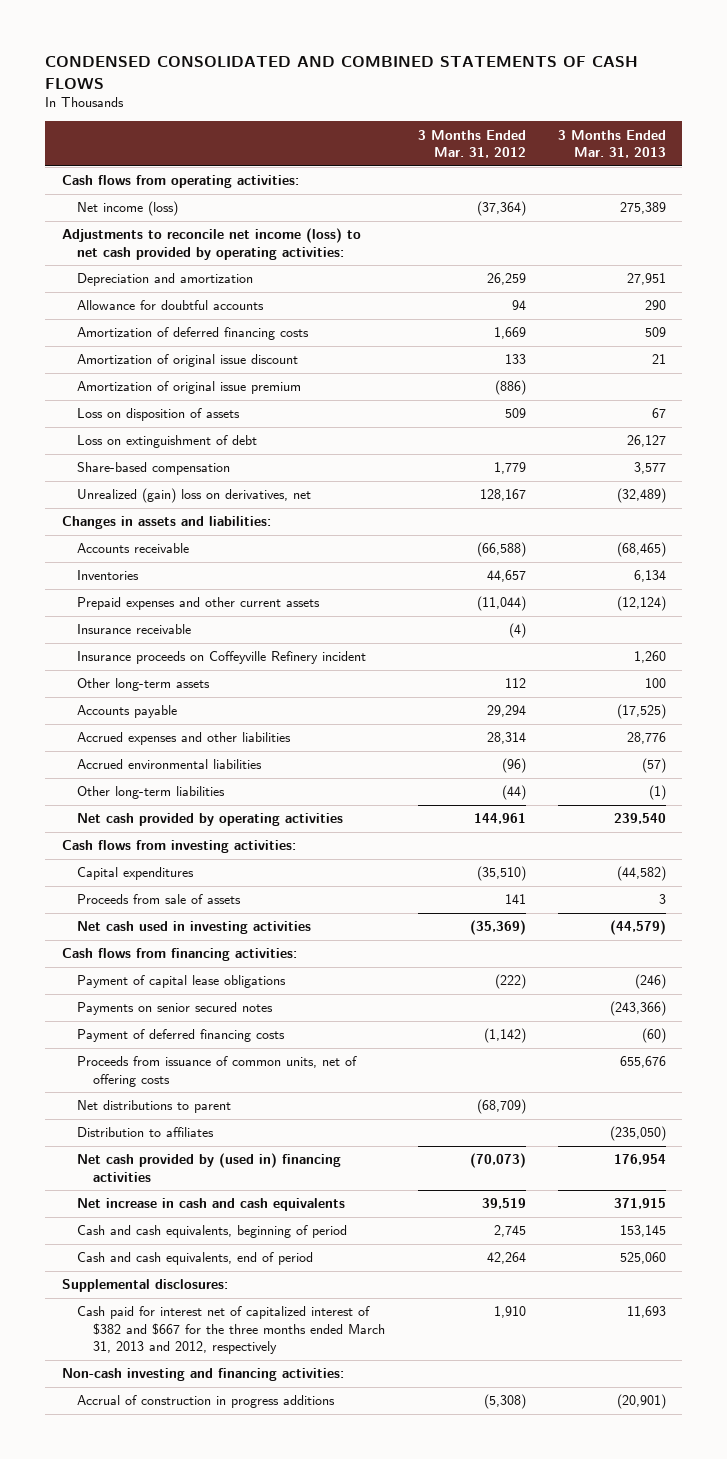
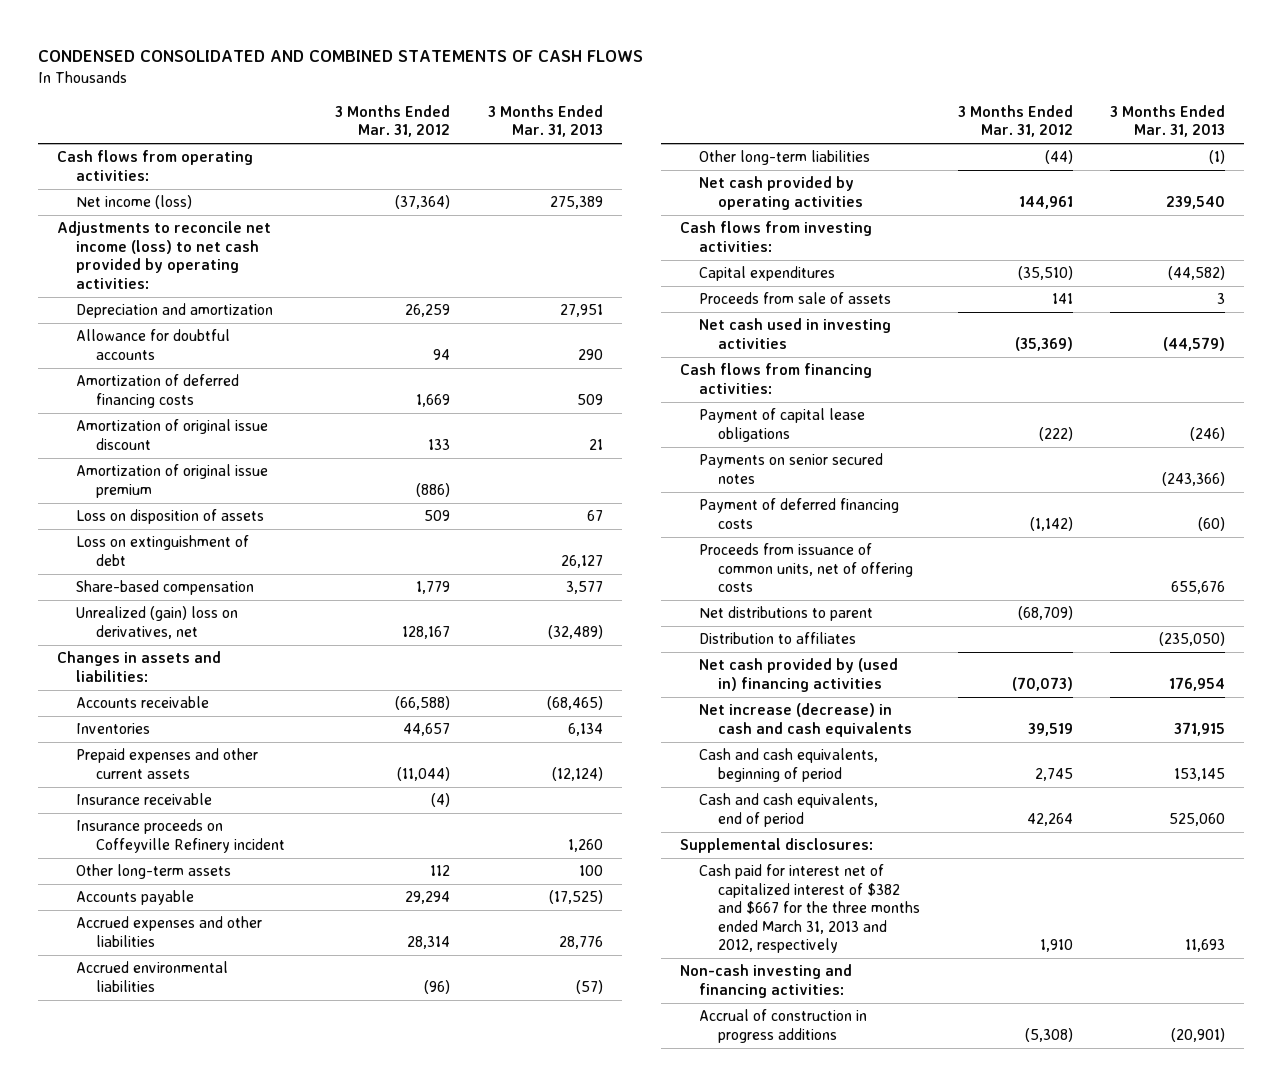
[77,1198,346,1212] Net increase in cash and cash equivalents -> [698,703,912,737] Net increase (decrease) in cash and cash equivalents

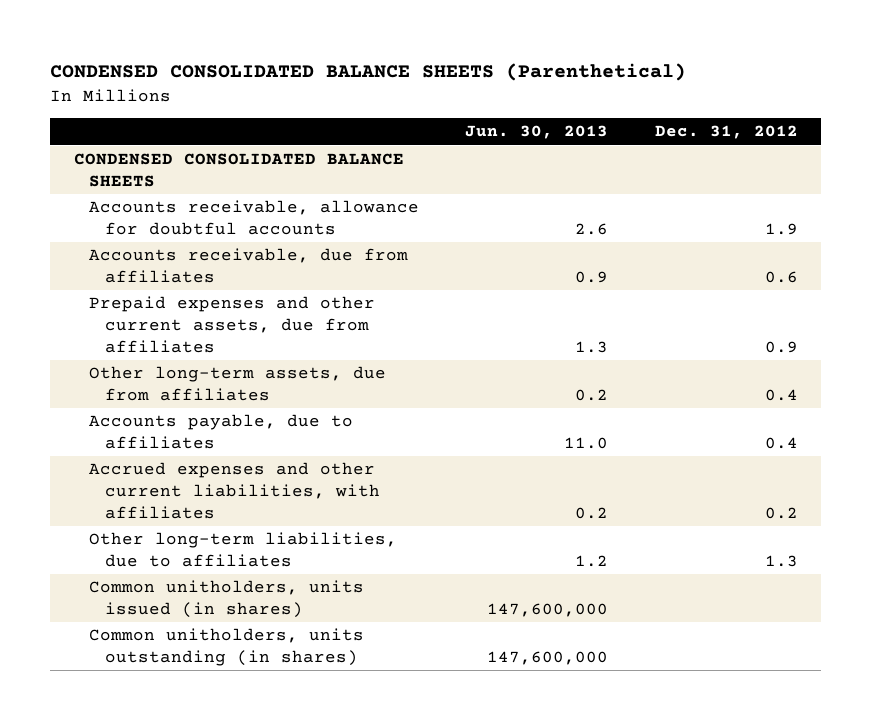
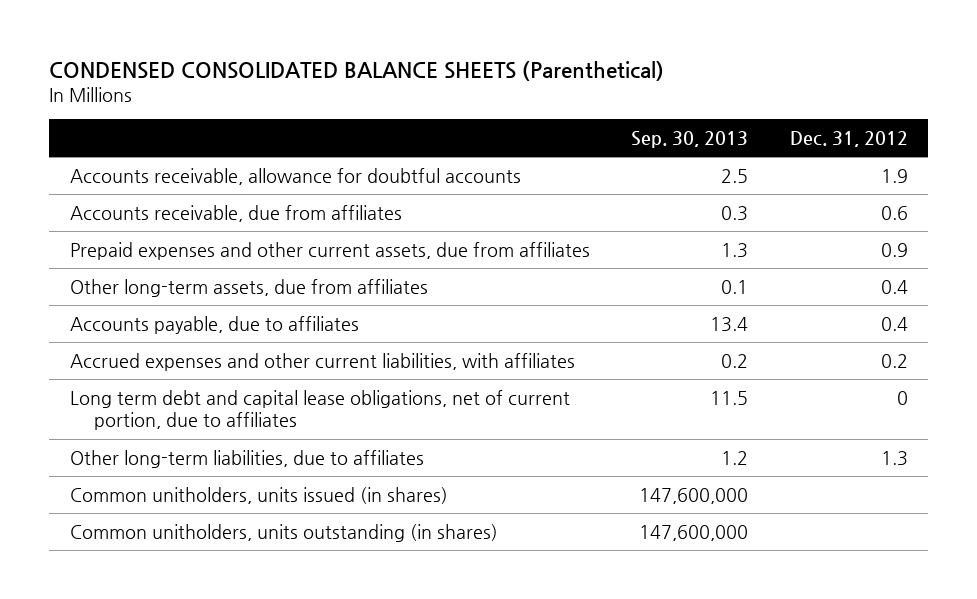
[465,125,609,140] Jun. 30, 2013 -> none
none -> [631,131,749,149] Sep. 30, 2013
[73,153,404,188] CONDENSED CONSOLIDATED BALANCE SHEETS -> none
none -> [69,389,570,431] Long term debt and capital lease obligations, net of current portion, due to affiliates

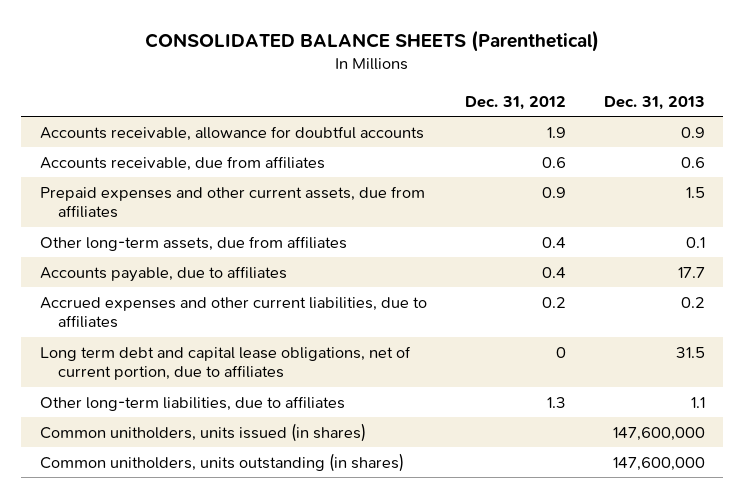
[49,61,665,82] CONDENSED CONSOLIDATED BALANCE SHEETS (Parenthetical) -> [145,30,600,53] CONSOLIDATED BALANCE SHEETS (Parenthetical)
[631,131,749,149] Sep. 30, 2013 -> none
none -> [603,95,705,110] Dec. 31, 2013
[69,352,575,371] Accrued expenses and other current liabilities, with affiliates -> [40,296,428,329] Accrued expenses and other current liabilities, due to affiliates

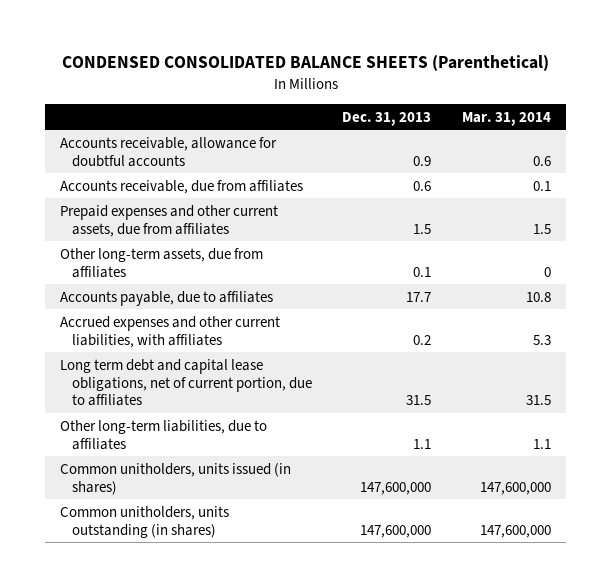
[145,30,600,53] CONSOLIDATED BALANCE SHEETS (Parenthetical) -> [61,55,549,72] CONDENSED CONSOLIDATED BALANCE SHEETS (Parenthetical)
[464,95,566,110] Dec. 31, 2012 -> none
none -> [461,111,551,126] Mar. 31, 2014
[40,296,428,329] Accrued expenses and other current liabilities, due to affiliates -> [60,315,281,348] Accrued expenses and other current liabilities, with affiliates

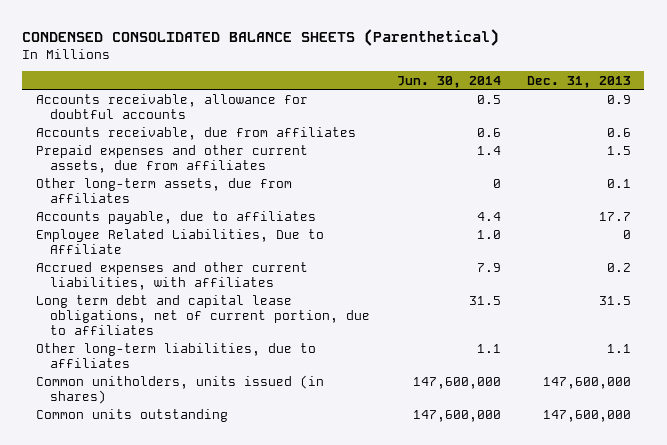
[461,111,551,126] Mar. 31, 2014 -> none
none -> [396,75,501,88] Jun. 30, 2014
none -> [35,228,324,254] Employee Related Liabilities, Due to Affiliate
[60,505,230,538] Common unitholders, units outstanding (in shares) -> [35,408,228,422] Common units outstanding

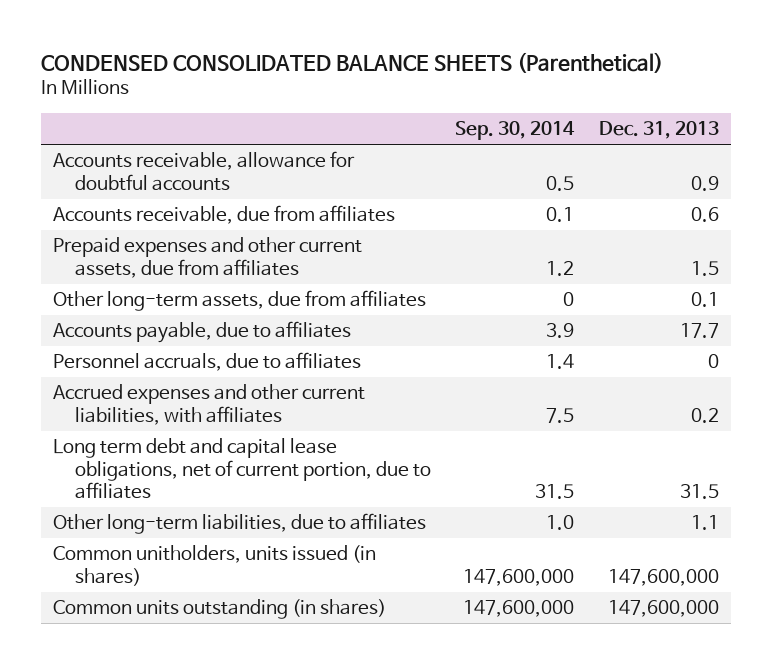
[396,75,501,88] Jun. 30, 2014 -> none
none -> [455,121,576,141] Sep. 30, 2014
[35,228,324,254] Employee Related Liabilities, Due to Affiliate -> none
none -> [53,352,362,372] Personnel accruals, due to affiliates
[35,408,228,422] Common units outstanding -> [53,599,387,620] Common units outstanding (in shares)

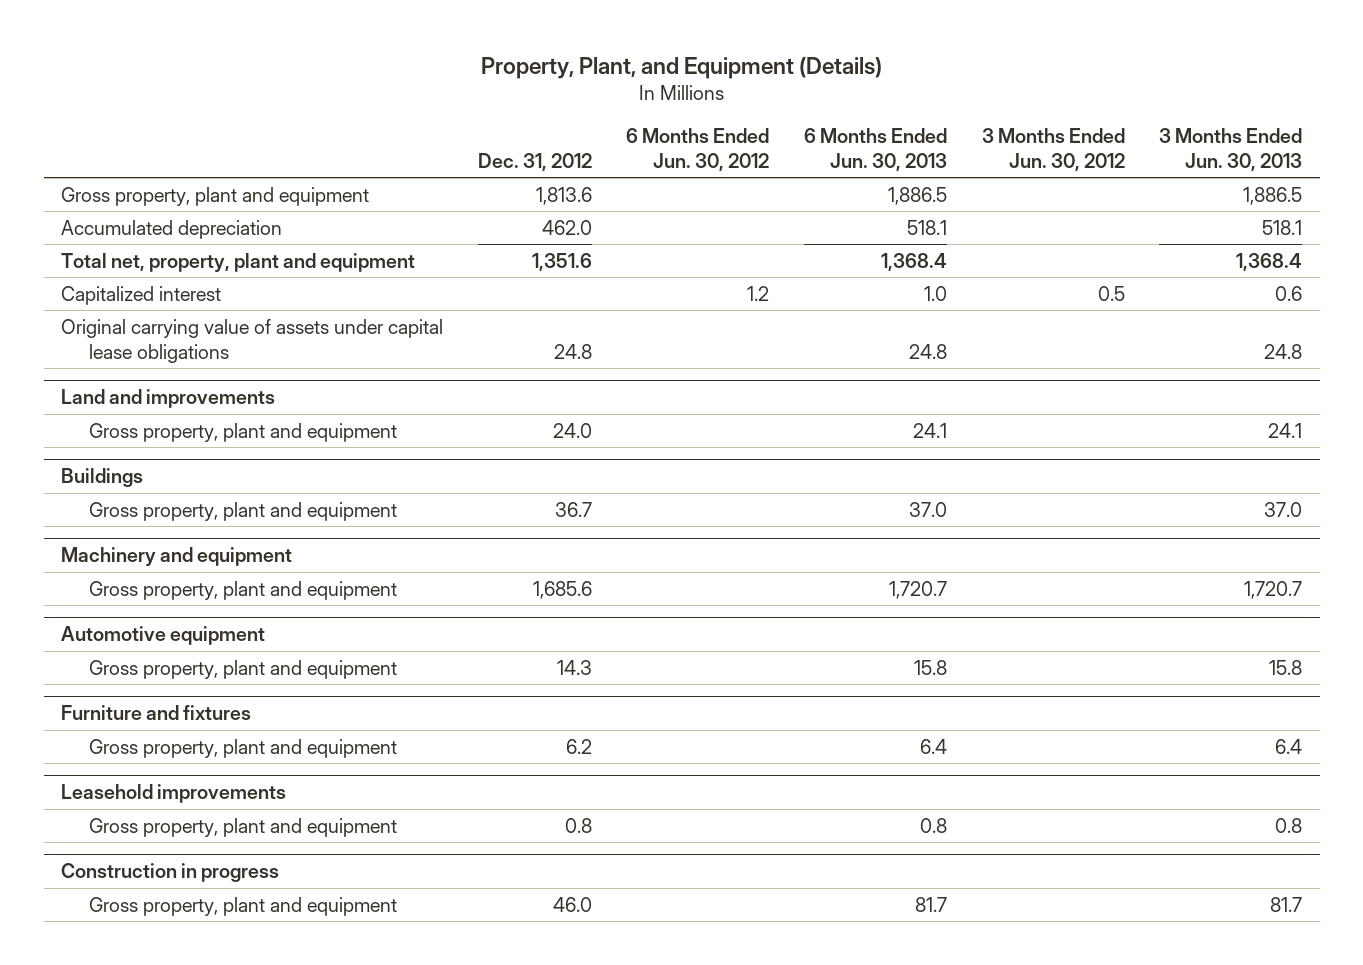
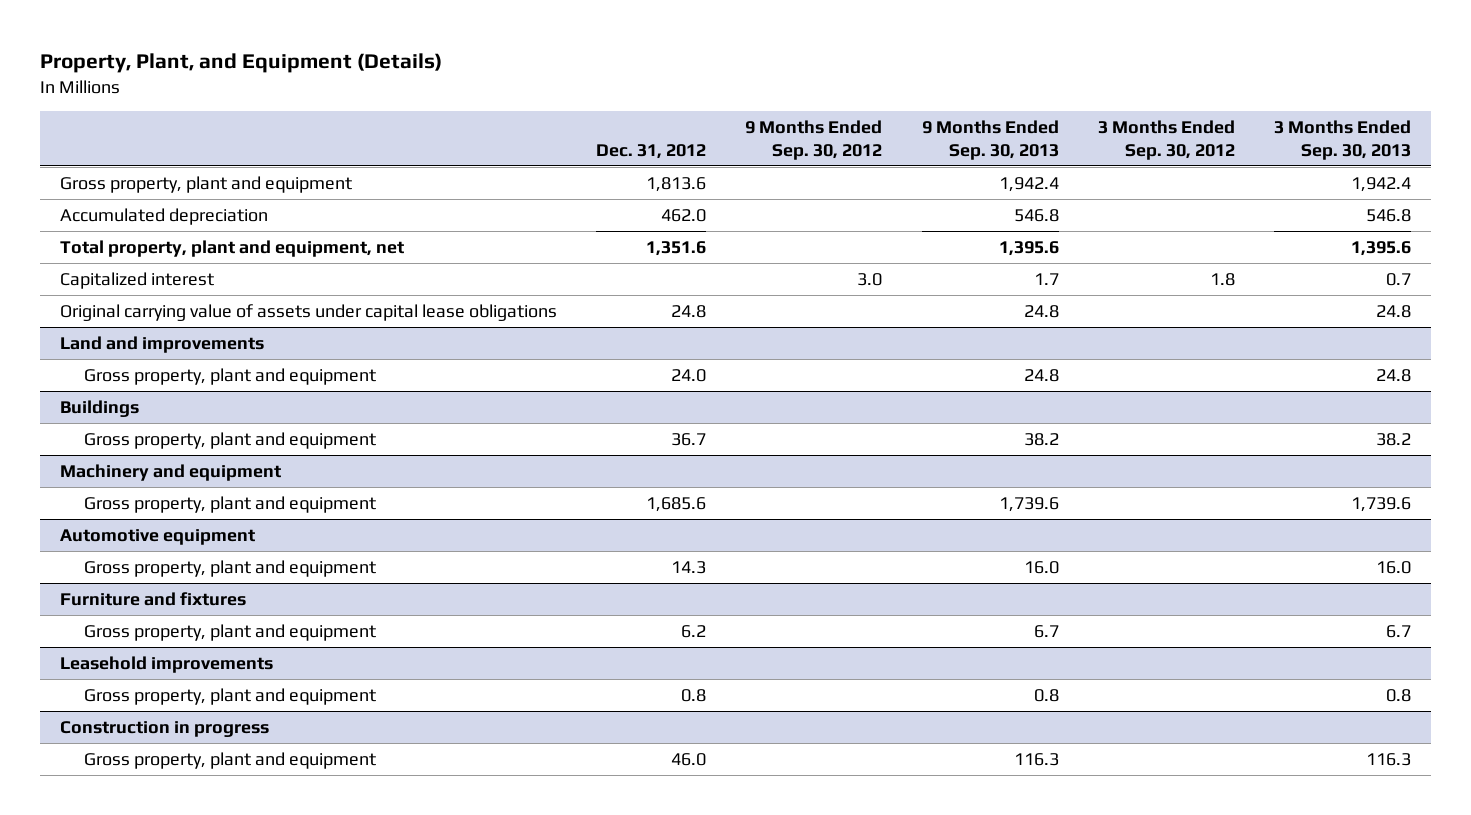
[626,127,770,171] 6 Months Ended Jun. 30, 2012 -> none
[803,127,947,171] 6 Months Ended Jun. 30, 2013 -> none
[981,127,1125,171] 3 Months Ended Jun. 30, 2012 -> none
[1159,127,1303,171] 3 Months Ended Jun. 30, 2013 -> none
none -> [745,119,883,160] 9 Months Ended Sep. 30, 2012
none -> [921,119,1059,160] 9 Months Ended Sep. 30, 2013
none -> [1097,119,1235,160] 3 Months Ended Sep. 30, 2012
none -> [1274,119,1412,160] 3 Months Ended Sep. 30, 2013
[60,252,415,272] Total net, property, plant and equipment -> [59,239,404,257] Total property, plant and equipment, net

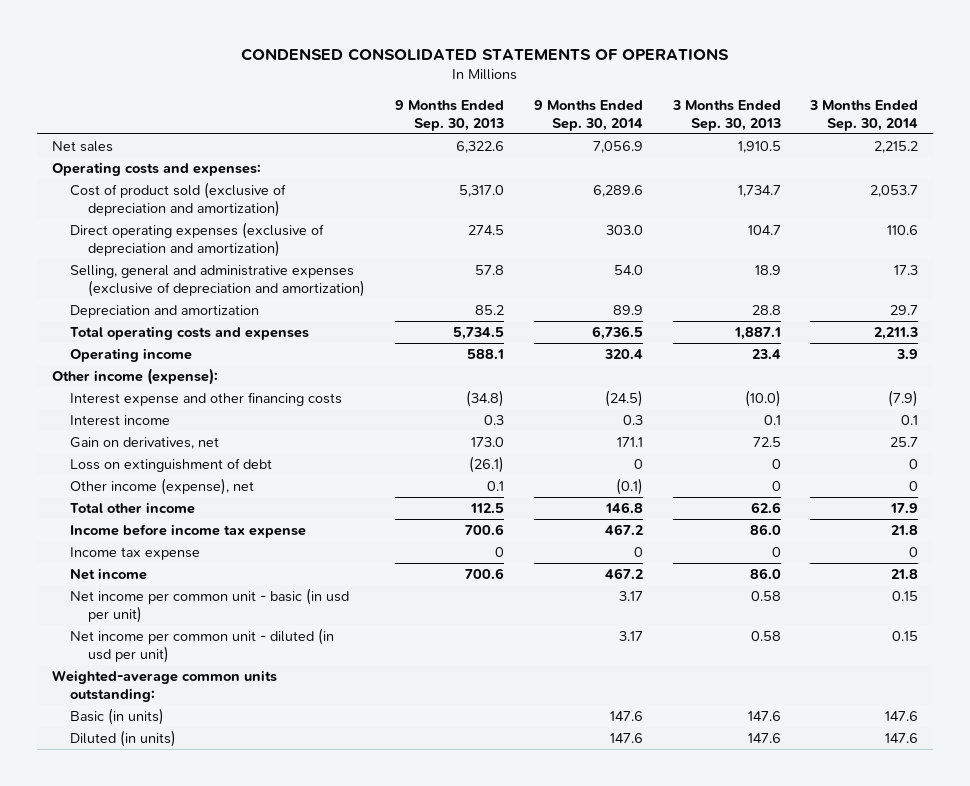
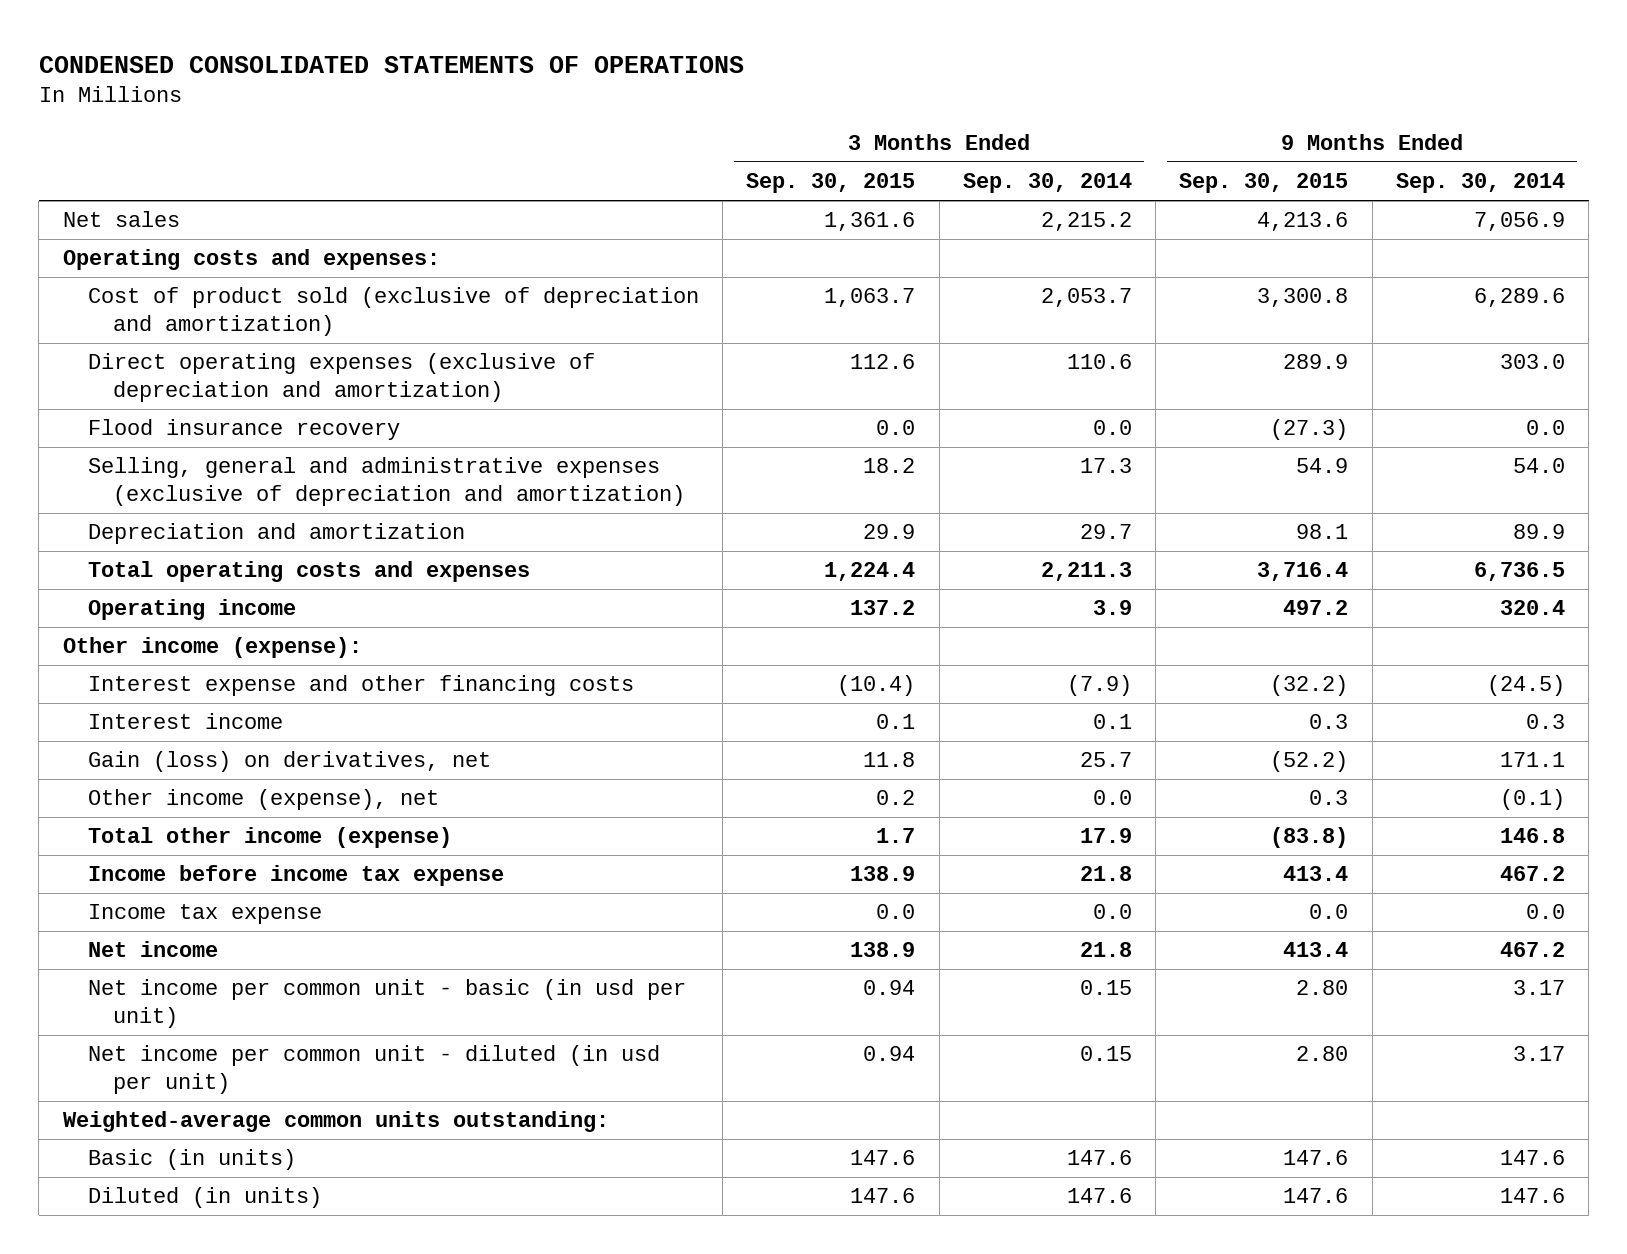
[395,99,505,131] 9 Months Ended Sep. 30, 2013 -> none
[671,99,781,131] 3 Months Ended Sep. 30, 2013 -> none
none -> [746,173,916,194] Sep. 30, 2015
none -> [1179,173,1349,194] Sep. 30, 2015
none -> [87,419,400,441] Flood insurance recovery
[70,458,273,473] Loss on extinguishment of debt -> none
[70,437,220,450] Gain on derivatives, net -> [87,751,491,773] Gain (loss) on derivatives, net
[909,481,919,492] 0 -> [1092,790,1132,806] 0.0
[70,502,196,515] Total other income -> [87,827,452,849] Total other income (expense)
[633,547,643,558] 0 -> [1525,904,1565,920] 0.0
[909,547,919,558] 0 -> [1092,904,1132,920] 0.0

